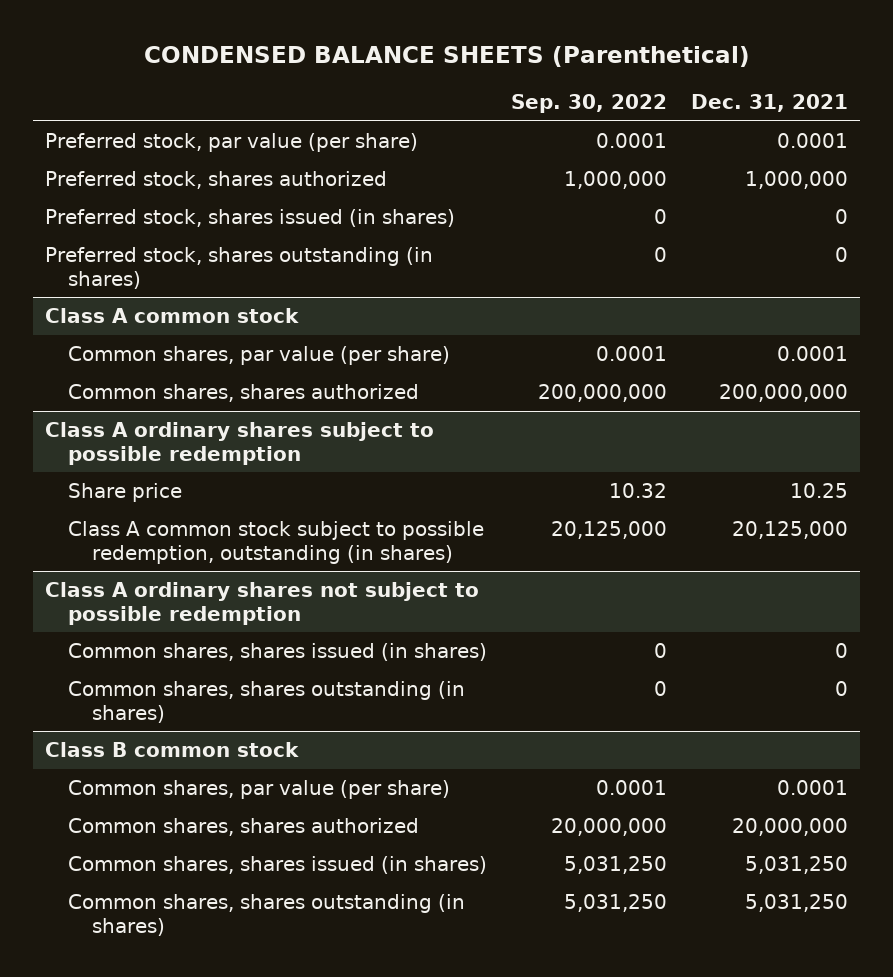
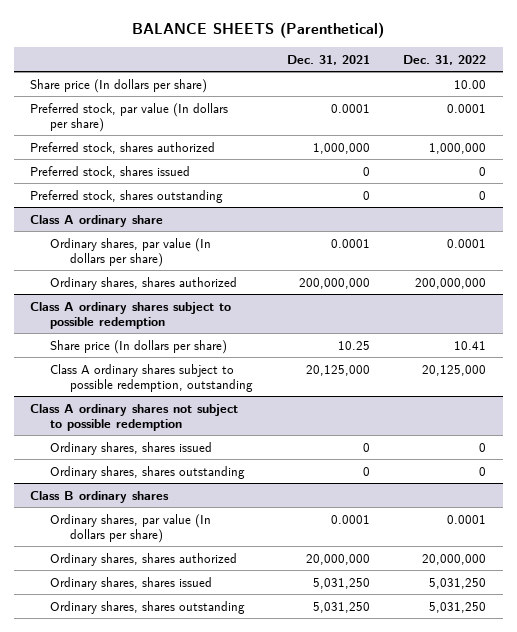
[143,46,750,68] CONDENSED BALANCE SHEETS (Parenthetical) -> [132,21,385,38] BALANCE SHEETS (Parenthetical)
[511,94,668,114] Sep. 30, 2022 -> none
none -> [403,54,487,65] Dec. 31, 2022
none -> [30,78,208,93] Share price (In dollars per share)
[44,133,418,153] Preferred stock, par value (per share) -> [30,102,229,132] Preferred stock, par value (In dollars per share)
[44,209,455,228] Preferred stock, shares issued (in shares) -> [30,165,191,178] Preferred stock, shares issued
[44,247,433,289] Preferred stock, shares outstanding (in shares) -> [30,189,224,203] Preferred stock, shares outstanding
[44,308,299,324] Class A common stock -> [30,214,164,227] Class A ordinary share
[68,346,451,366] Common shares, par value (per share) -> [50,237,212,267] Ordinary shares, par value (In dollars per share)
[68,384,420,403] Common shares, shares authorized -> [50,276,238,290] Ordinary shares, shares authorized
[68,483,183,503] Share price -> [50,339,228,354] Share price (In dollars per share)
[68,521,485,564] Class A common stock subject to possible redemption, outstanding (in shares) -> [50,363,254,392] Class A ordinary shares subject to possible redemption, outstanding
[68,643,488,662] Common shares, shares issued (in shares) -> [50,441,213,455] Ordinary shares, shares issued
[68,681,466,723] Common shares, shares outstanding (in shares) -> [50,465,246,479] Ordinary shares, shares outstanding
[44,742,299,758] Class B common stock -> [30,490,170,503] Class B ordinary shares
[68,780,451,800] Common shares, par value (per share) -> [50,513,212,543] Ordinary shares, par value (In dollars per share)
[68,818,420,837] Common shares, shares authorized -> [50,552,238,566] Ordinary shares, shares authorized
[68,856,488,875] Common shares, shares issued (in shares) -> [50,576,213,590] Ordinary shares, shares issued
[68,894,466,936] Common shares, shares outstanding (in shares) -> [50,600,246,614] Ordinary shares, shares outstanding

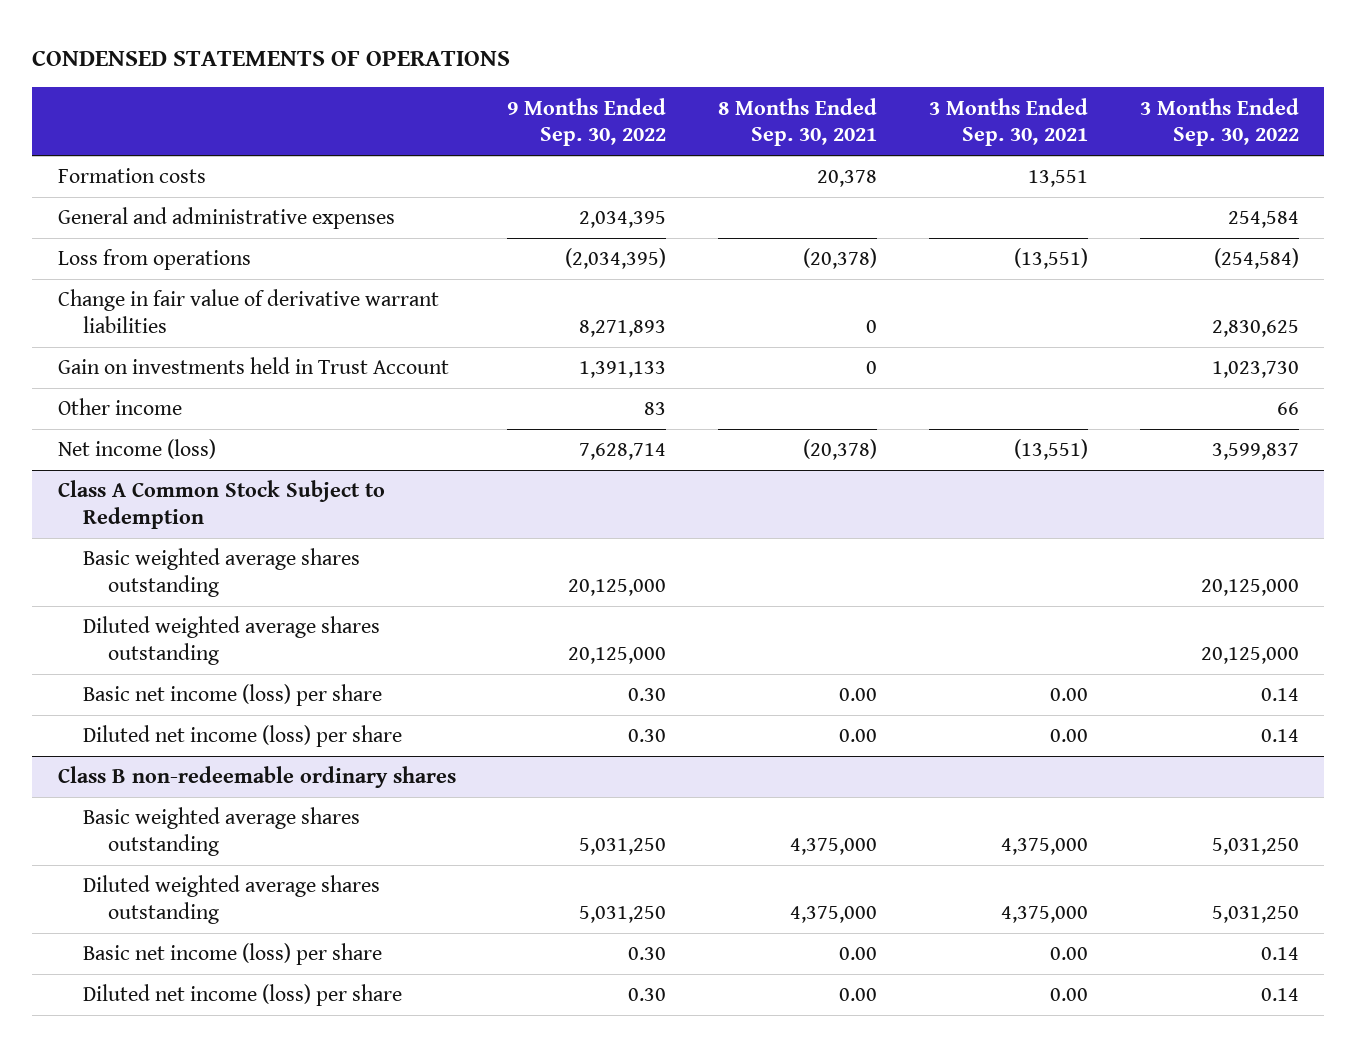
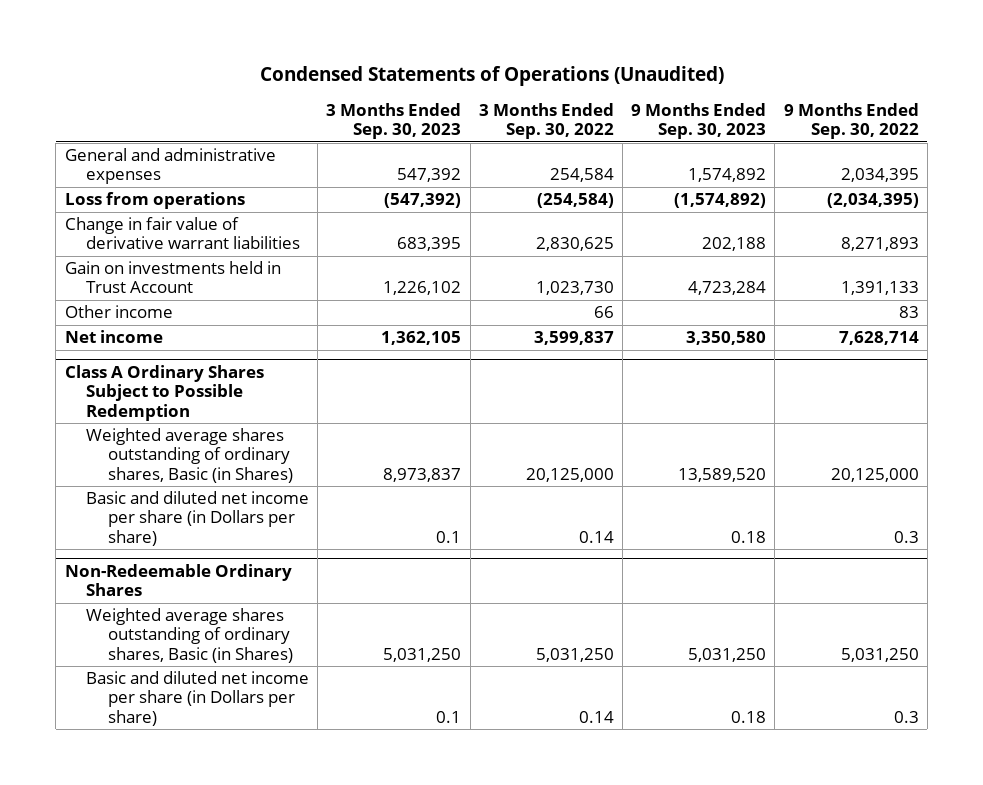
[31,49,510,66] CONDENSED STATEMENTS OF OPERATIONS -> [259,66,724,87] Condensed Statements of Operations (Unaudited)
[718,97,878,147] 8 Months Ended Sep. 30, 2021 -> none
[928,97,1088,147] 3 Months Ended Sep. 30, 2021 -> none
none -> [326,102,462,140] 3 Months Ended Sep. 30, 2023
none -> [631,102,767,140] 9 Months Ended Sep. 30, 2023
[57,168,206,184] Formation costs -> none
[82,616,380,665] Diluted weighted average shares outstanding -> none
[82,725,402,748] Diluted net income (loss) per share -> none
[82,875,380,924] Diluted weighted average shares outstanding -> none
[82,984,402,1007] Diluted net income (loss) per share -> none
[57,439,216,460] Net income (loss) -> [64,330,163,344] Net income
[57,480,385,529] Class A Common Stock Subject to Redemption -> [64,364,264,421] Class A Ordinary Shares Subject to Possible Redemption
[82,548,360,597] Basic weighted average shares outstanding -> [86,428,293,483] Weighted average shares outstanding of ordinary shares, Basic (in Shares)
[82,684,382,707] Basic net income (loss) per share -> [86,491,310,546] Basic and diluted net income per share (in Dollars per share)
[628,688,667,702] 0.30 -> [893,530,919,543] 0.3
[57,766,456,789] Class B non-redeemable ordinary shares -> [64,563,292,597] Non-Redeemable Ordinary Shares
[82,807,360,856] Basic weighted average shares outstanding -> [86,608,293,663] Weighted average shares outstanding of ordinary shares, Basic (in Shares)
[82,943,382,966] Basic net income (loss) per share -> [86,671,310,726] Basic and diluted net income per share (in Dollars per share)
[628,947,667,961] 0.30 -> [893,710,919,723] 0.3

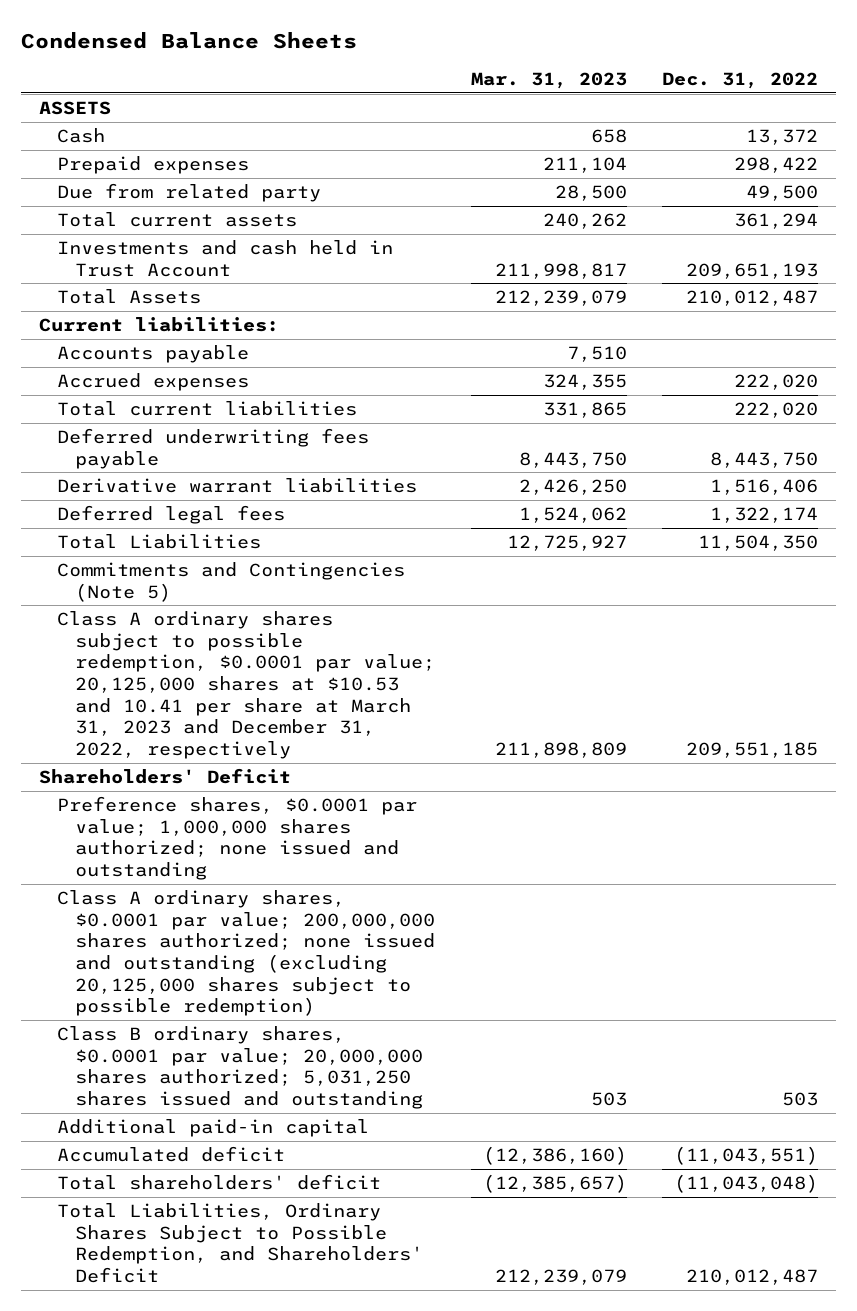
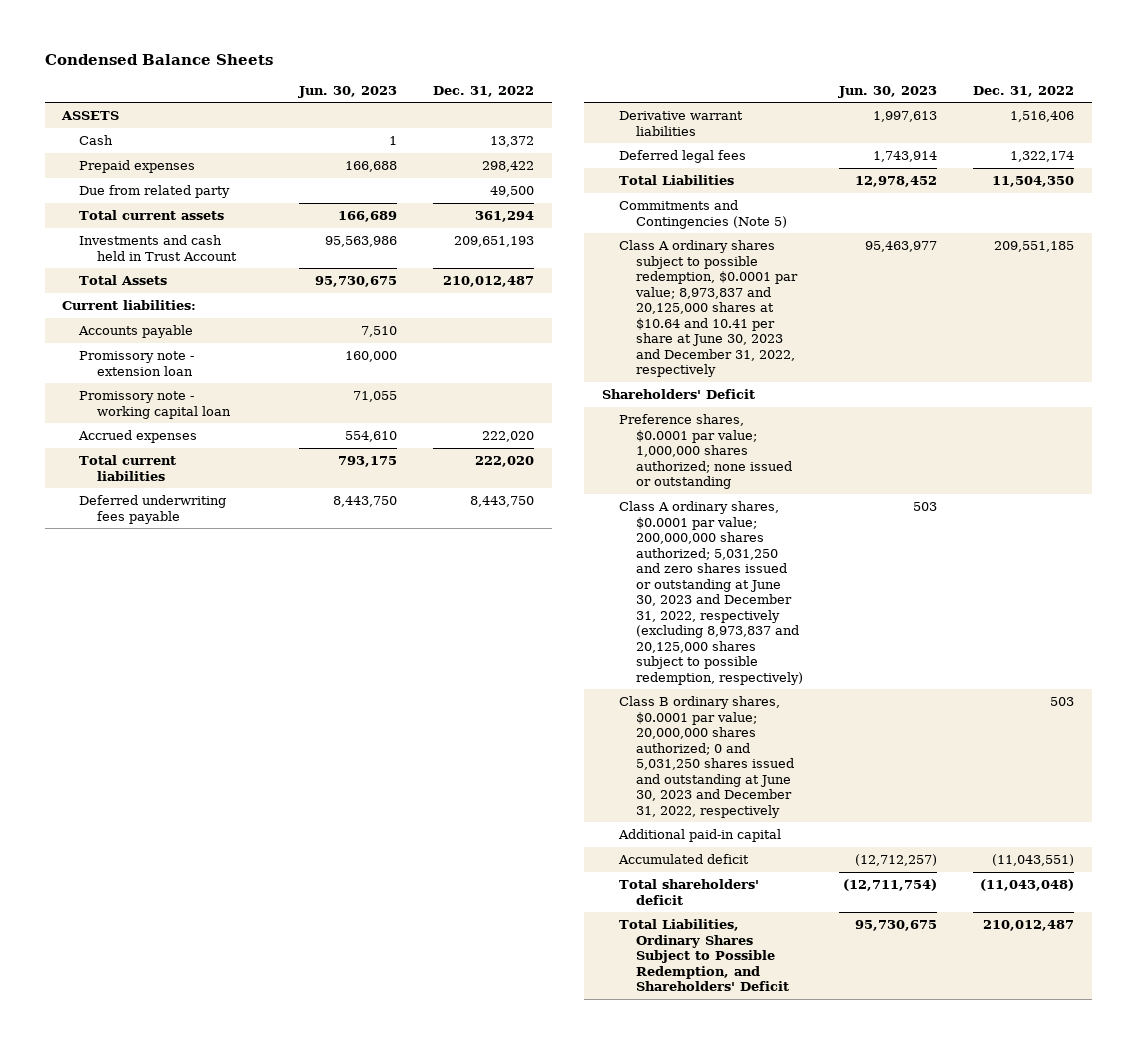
[470,72,627,90] Mar. 31, 2023 -> none
none -> [298,85,398,98] Jun. 30, 2023
none -> [79,351,195,376] Promissory note - extension loan
none -> [79,391,231,419] Promissory note - working capital loan
[57,610,436,759] Class A ordinary shares subject to possible redemption, $0.0001 par value; 20,125,000 shares at $10.53 and 10.41 per share at March 31, 2023 and December 31, 2022, respectively -> [619,240,799,378] Class A ordinary shares subject to possible redemption, $0.0001 par value; 8,973,837 and 20,125,000 shares at $10.64 and 10.41 per share at June 30, 2023 and December 31, 2022, respectively
[57,795,418,880] Preference shares, $0.0001 par value; 1,000,000 shares authorized; none issued and outstanding -> [619,414,793,490] Preference shares, $0.0001 par value; 1,000,000 shares authorized; none issued or outstanding
[57,889,436,1017] Class A ordinary shares, $0.0001 par value; 200,000,000 shares authorized; none issued and outstanding (excluding 20,125,000 shares subject to possible redemption) -> [619,501,804,685] Class A ordinary shares, $0.0001 par value; 200,000,000 shares authorized; 5,031,250 and zero shares issued or outstanding at June 30, 2023 and December 31, 2022, respectively (excluding 8,973,837 and 20,125,000 shares subject to possible redemption, respectively)
[57,1025,424,1109] Class B ordinary shares, $0.0001 par value; 20,000,000 shares authorized; 5,031,250 shares issued and outstanding -> [619,696,795,818] Class B ordinary shares, $0.0001 par value; 20,000,000 shares authorized; 0 and 5,031,250 shares issued and outstanding at June 30, 2023 and December 31, 2022, respectively

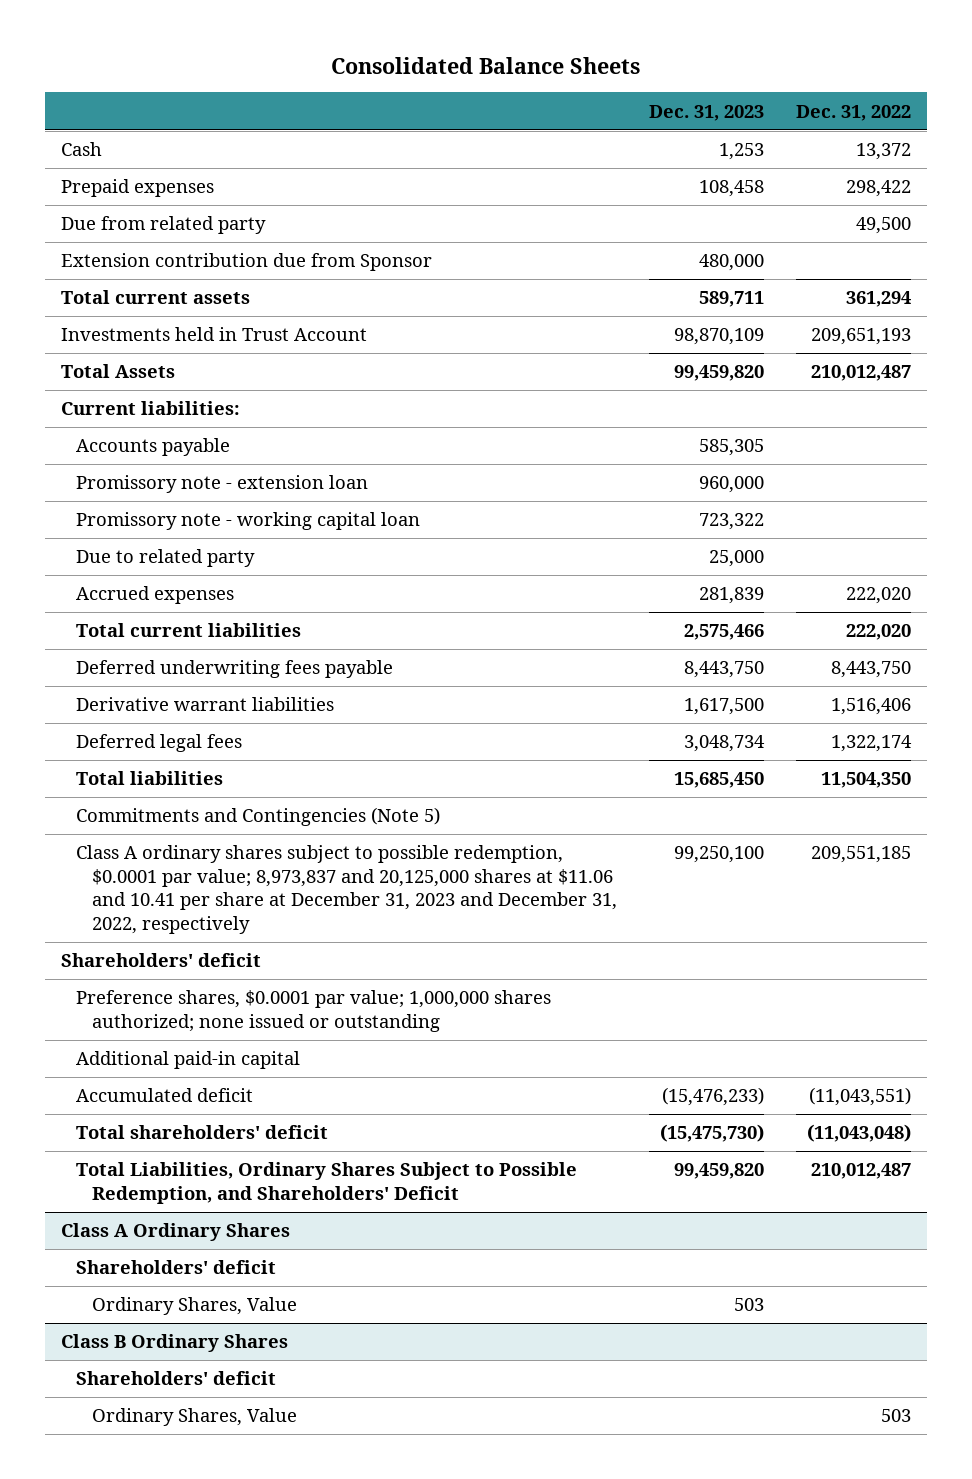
[44,53,273,65] Condensed Balance Sheets -> [330,56,640,74] Consolidated Balance Sheets
[298,85,398,98] Jun. 30, 2023 -> none
none -> [648,104,764,121] Dec. 31, 2023
[61,111,120,121] ASSETS -> none
none -> [60,253,432,272] Extension contribution due from Sponsor
[79,235,237,261] Investments and cash held in Trust Account -> [60,327,367,342] Investments held in Trust Account
none -> [76,549,256,568] Due to related party
[619,175,735,186] Total Liabilities -> [76,771,224,786] Total liabilities
[619,240,799,378] Class A ordinary shares subject to possible redemption, $0.0001 par value; 8,973,837 and 20,125,000 shares at $10.64 and 10.41 per share at June 30, 2023 and December 31, 2022, respectively -> [76,845,617,934] Class A ordinary shares subject to possible redemption, $0.0001 par value; 8,973,837 and 20,125,000 shares at $11.06 and 10.41 per share at December 31, 2023 and December 31, 2022, respectively
[602,389,756,400] Shareholders' Deficit -> [60,953,261,968] Shareholders' deficit
[619,501,804,685] Class A ordinary shares, $0.0001 par value; 200,000,000 shares authorized; 5,031,250 and zero shares issued or outstanding at June 30, 2023 and December 31, 2022, respectively (excluding 8,973,837 and 20,125,000 shares subject to possible redemption, respectively) -> none
[619,696,795,818] Class B ordinary shares, $0.0001 par value; 20,000,000 shares authorized; 0 and 5,031,250 shares issued and outstanding at June 30, 2023 and December 31, 2022, respectively -> none
none -> [60,1223,290,1242] Class A Ordinary Shares
none -> [76,1260,277,1275] Shareholders' deficit
none -> [91,1297,297,1316] Ordinary Shares, Value
none -> [60,1334,288,1353] Class B Ordinary Shares
none -> [76,1371,277,1386] Shareholders' deficit
none -> [91,1408,297,1427] Ordinary Shares, Value

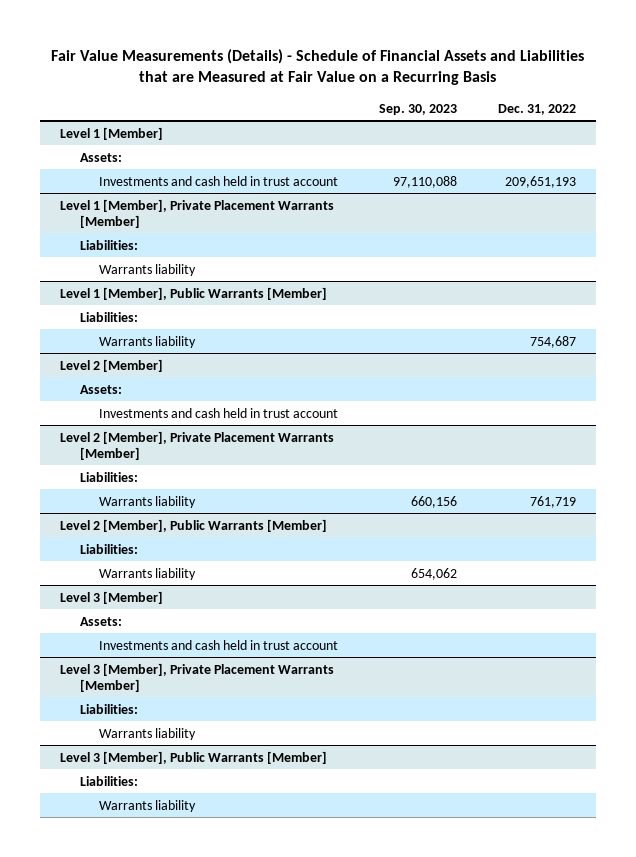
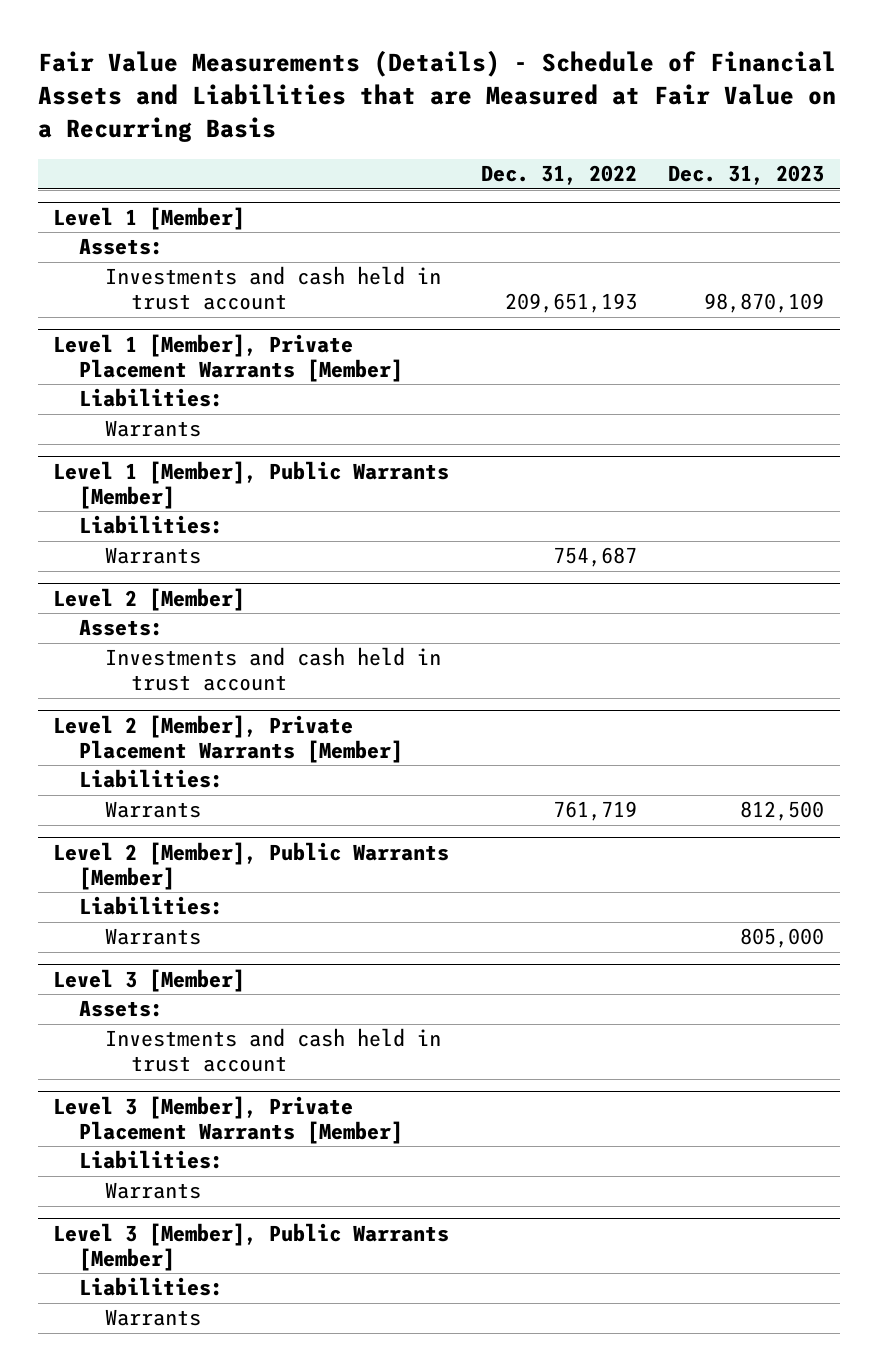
[379,103,458,115] Sep. 30, 2023 -> none
none -> [668,165,825,186] Dec. 31, 2023
[99,263,197,276] Warrants liability -> [105,420,202,438] Warrants
[99,335,197,348] Warrants liability -> [105,547,202,565] Warrants
[99,495,197,508] Warrants liability -> [105,801,202,819] Warrants
[99,567,197,580] Warrants liability -> [105,928,202,946] Warrants
[99,727,197,740] Warrants liability -> [105,1182,202,1200] Warrants
[99,799,197,812] Warrants liability -> [105,1309,202,1327] Warrants

